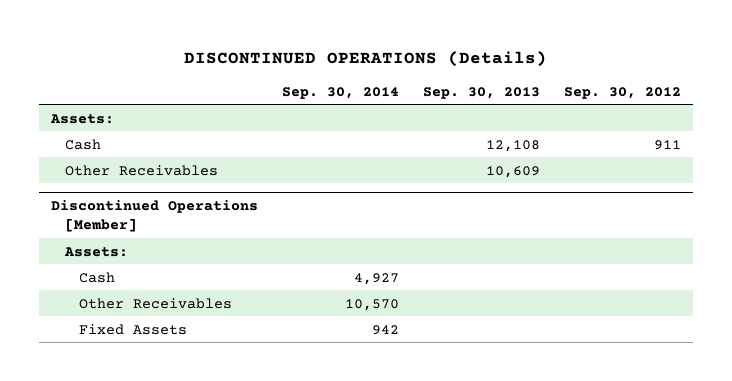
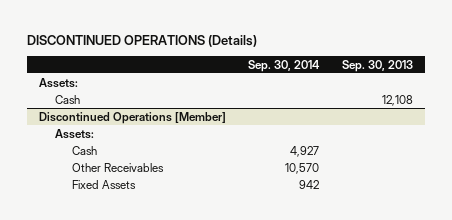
[563,86,681,99] Sep. 30, 2012 -> none
[64,164,218,176] Other Receivables -> none

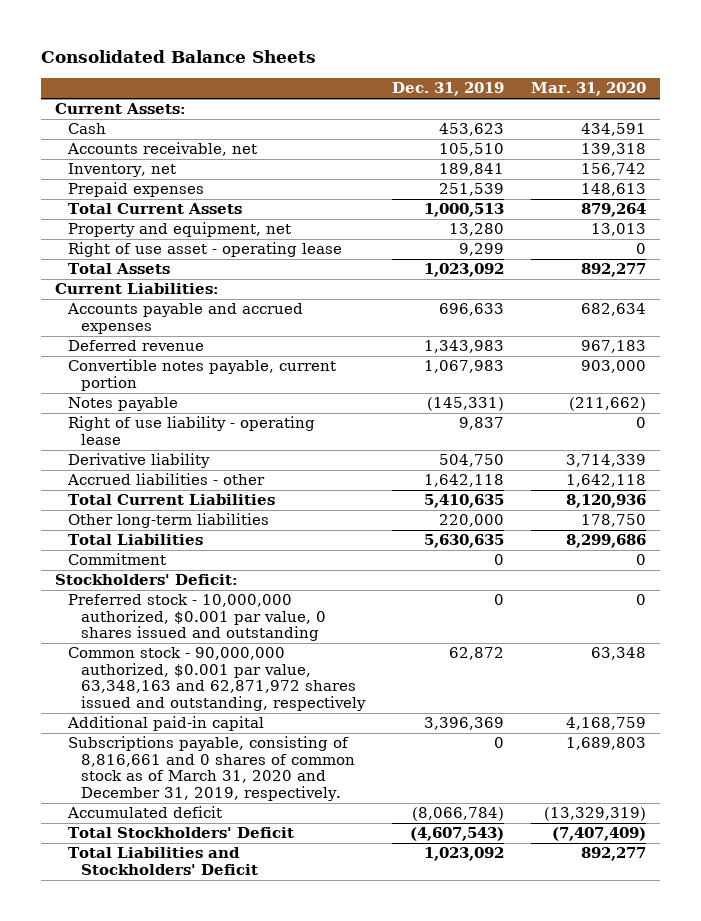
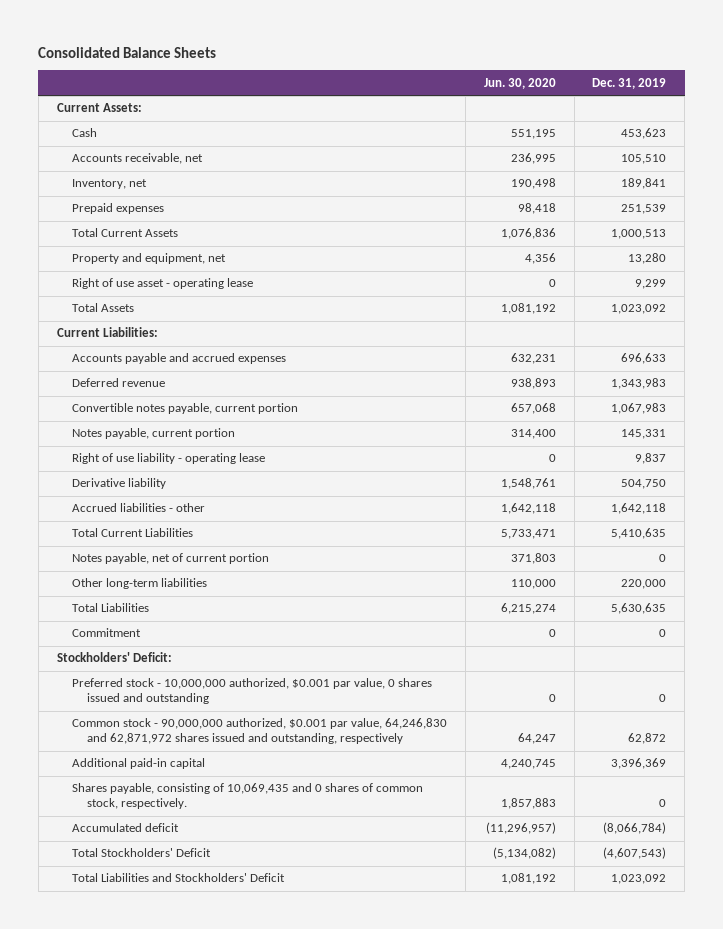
[531,82,647,97] Mar. 31, 2020 -> none
none -> [483,77,556,89] Jun. 30, 2020
[67,397,178,412] Notes payable -> [71,428,235,440] Notes payable, current portion
[426,397,504,412] (145,331) -> [621,429,667,440] 145,331
none -> [71,553,269,565] Notes payable, net of current portion
[67,647,366,711] Common stock - 90,000,000 authorized, $0.001 par value, 63,348,163 and 62,871,972 shares issued and outstanding, respectively -> [71,718,447,745] Common stock - 90,000,000 authorized, $0.001 par value, 64,246,830 and 62,871,972 shares issued and outstanding, respectively
[67,736,355,801] Subscriptions payable, consisting of 8,816,661 and 0 shares of common stock as of March 31, 2020 and December 31, 2019, respectively. -> none
none -> [71,783,423,810] Shares payable, consisting of 10,069,435 and 0 shares of common stock, respectively.

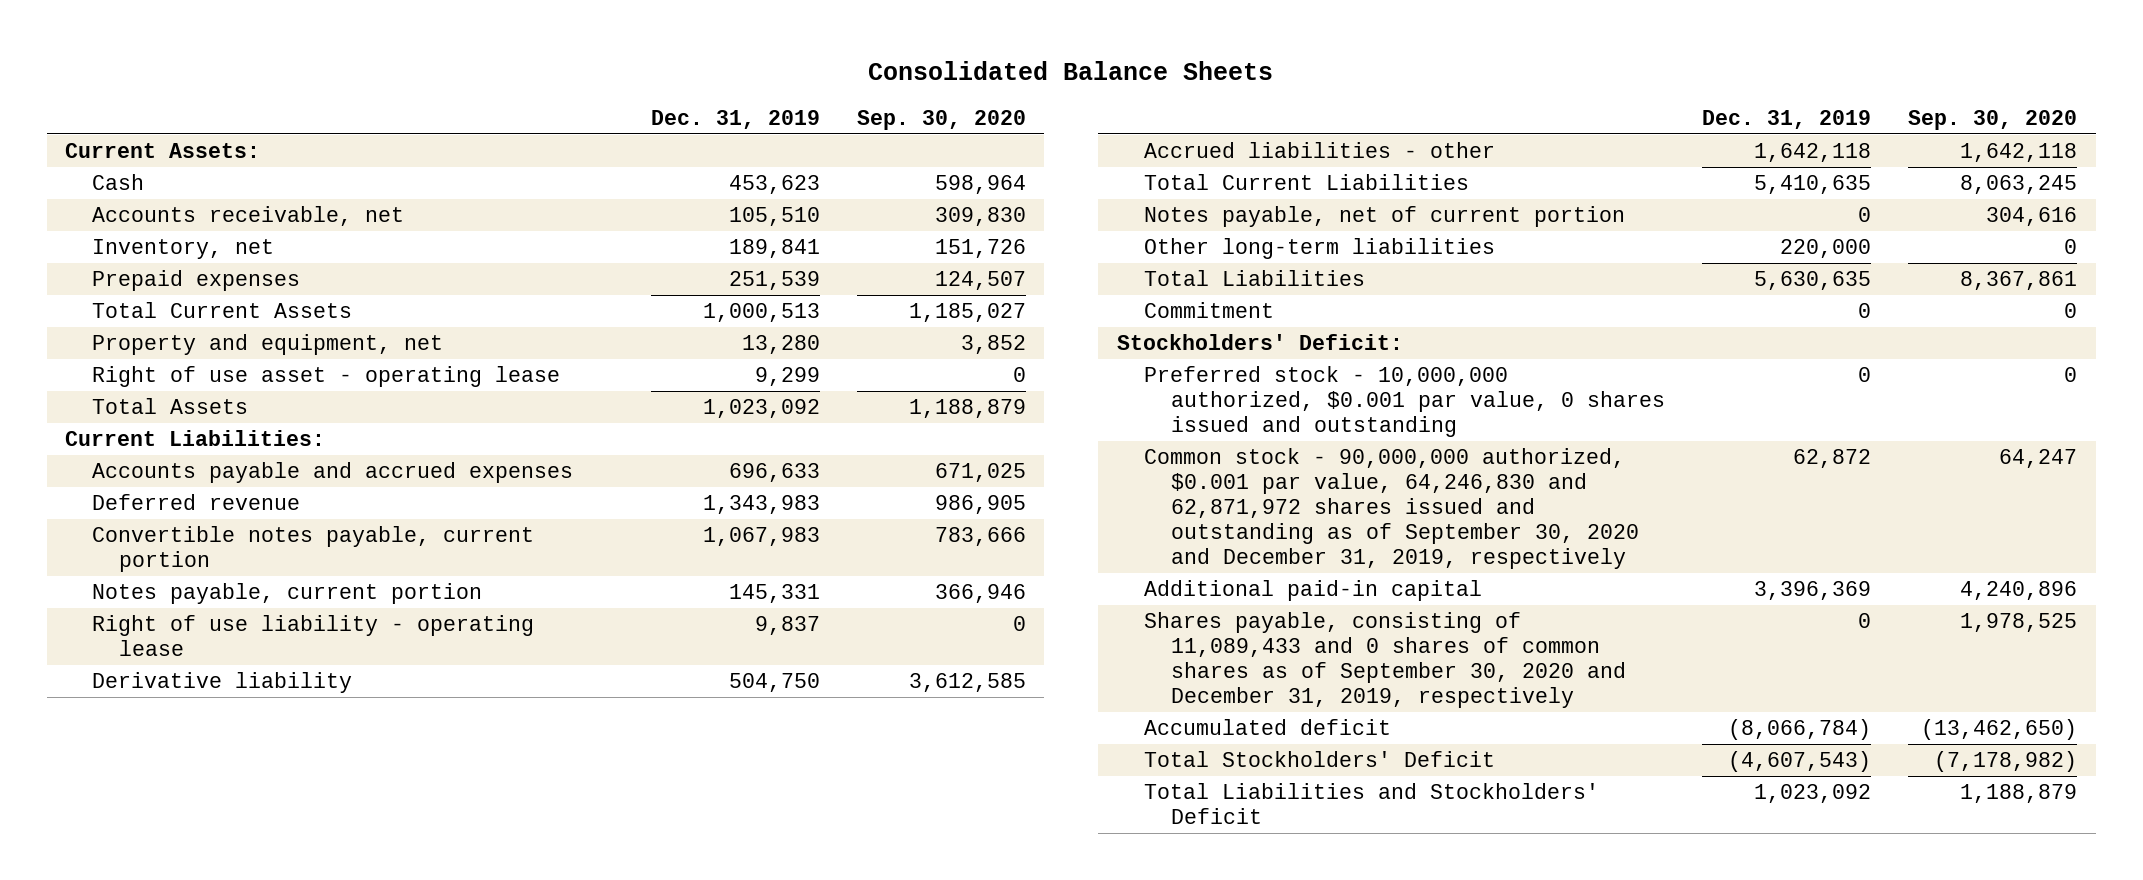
[483,77,556,89] Jun. 30, 2020 -> none
none -> [856,110,1026,131] Sep. 30, 2020
[71,718,447,745] Common stock - 90,000,000 authorized, $0.001 par value, 64,246,830 and 62,871,972 shares issued and outstanding, respectively -> [1144,448,1640,570] Common stock - 90,000,000 authorized, $0.001 par value, 64,246,830 and 62,871,972 shares issued and outstanding as of September 30, 2020 and December 31, 2019, respectively
[71,783,423,810] Shares payable, consisting of 10,069,435 and 0 shares of common stock, respectively. -> none
none -> [1144,612,1627,709] Shares payable, consisting of 11,089,433 and 0 shares of common shares as of September 30, 2020 and December 31, 2019, respectively

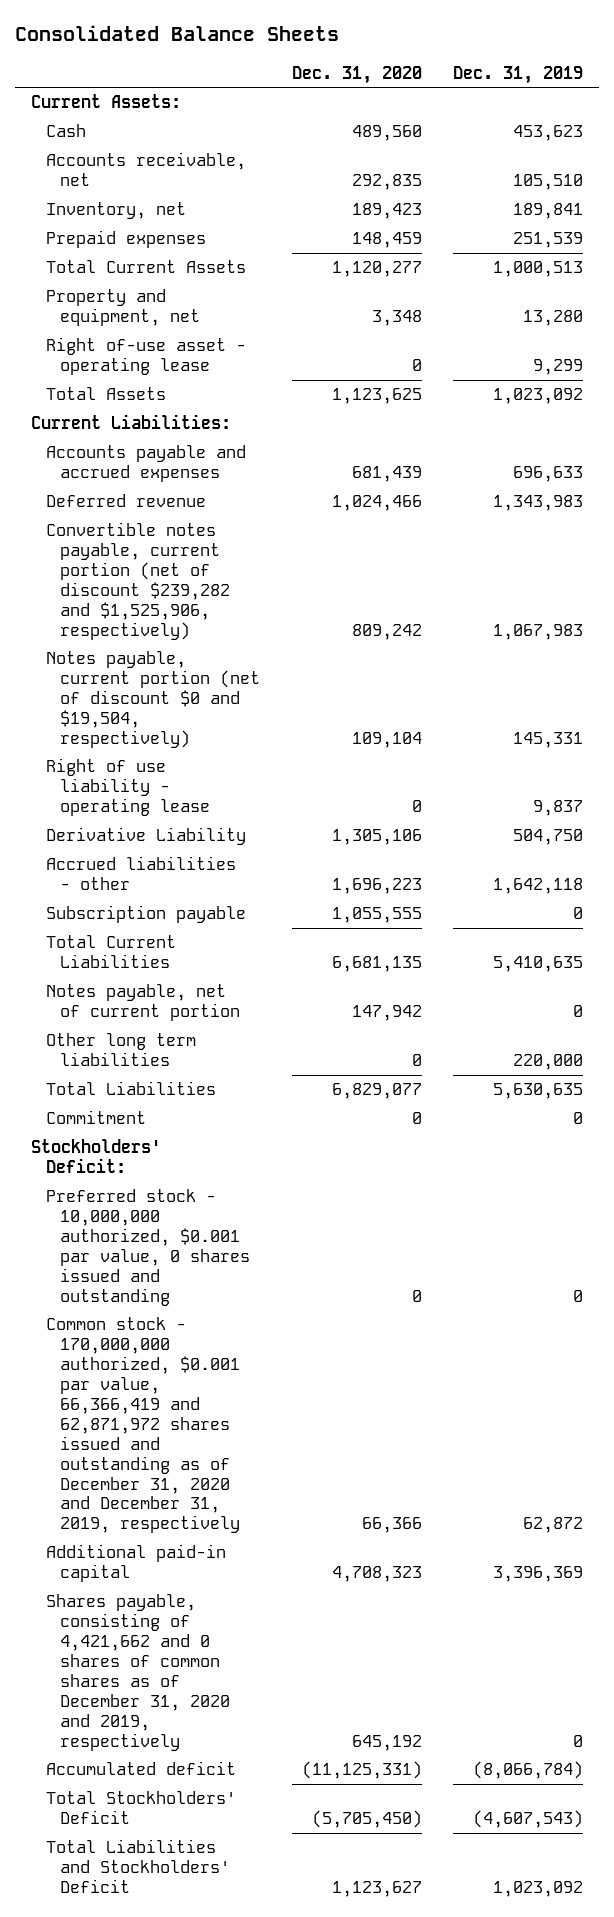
[856,110,1026,131] Sep. 30, 2020 -> none
none -> [291,65,422,84] Dec. 31, 2020
[92,366,561,388] Right of use asset - operating lease -> [45,337,246,376] Right of-use asset - operating lease
[92,526,535,573] Convertible notes payable, current portion -> [45,522,231,640] Convertible notes payable, current portion (net of discount $239,282 and $1,525,906, respectively)
[92,583,483,605] Notes payable, current portion -> [45,651,261,748] Notes payable, current portion (net of discount $0 and $19,504, respectively)
[92,672,353,694] Derivative liability -> [45,827,246,846] Derivative Liability
none -> [45,905,246,924] Subscription payable
[1144,238,1496,260] Other long-term liabilities -> [45,1033,196,1067] Other long term liabilities
[1144,448,1640,570] Common stock - 90,000,000 authorized, $0.001 par value, 64,246,830 and 62,871,972 shares issued and outstanding as of September 30, 2020 and December 31, 2019, respectively -> [45,1317,241,1534] Common stock - 170,000,000 authorized, $0.001 par value, 66,366,419 and 62,871,972 shares issued and outstanding as of December 31, 2020 and December 31, 2019, respectively
[1144,612,1627,709] Shares payable, consisting of 11,089,433 and 0 shares of common shares as of September 30, 2020 and December 31, 2019, respectively -> [45,1594,231,1751] Shares payable, consisting of 4,421,662 and 0 shares of common shares as of December 31, 2020 and 2019, respectively

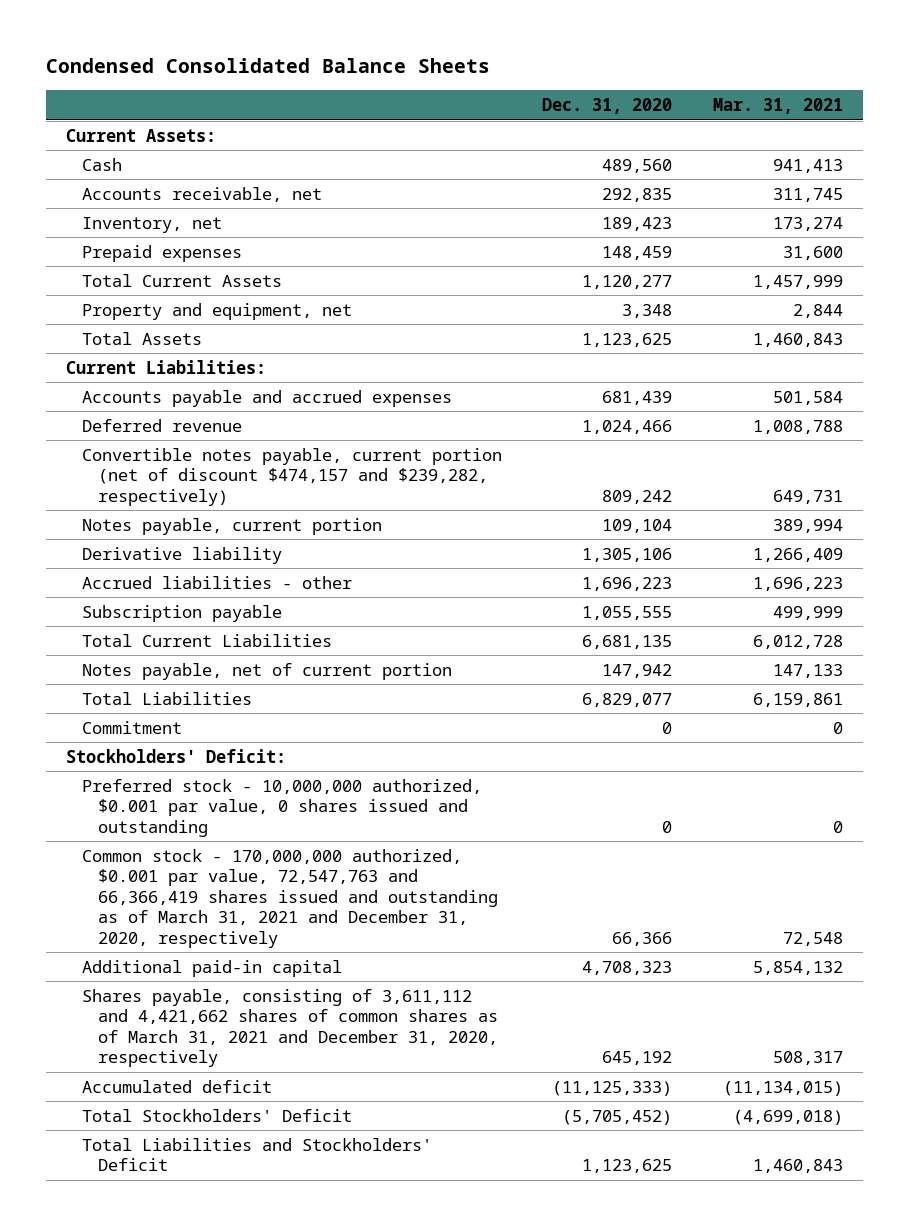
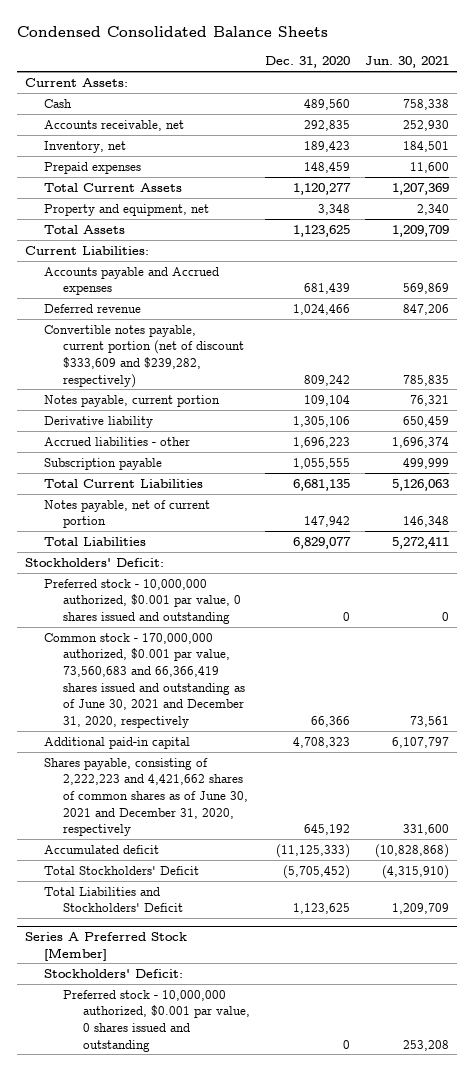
[712,97,843,114] Mar. 31, 2021 -> none
none -> [365,56,450,69] Jun. 30, 2021
[82,389,453,407] Accounts payable and accrued expenses -> [43,266,219,296] Accounts payable and Accrued expenses
[82,447,503,506] Convertible notes payable, current portion (net of discount $474,157 and $239,282, respectively) -> [43,324,245,388] Convertible notes payable, current portion (net of discount $333,609 and $239,282, respectively)
[82,720,183,734] Commitment -> none
[82,848,498,948] Common stock - 170,000,000 authorized, $0.001 par value, 72,547,763 and 66,366,419 shares issued and outstanding as of March 31, 2021 and December 31, 2020, respectively -> [43,632,246,728] Common stock - 170,000,000 authorized, $0.001 par value, 73,560,683 and 66,366,419 shares issued and outstanding as of June 30, 2021 and December 31, 2020, respectively
[82,988,498,1068] Shares payable, consisting of 3,611,112 and 4,421,662 shares of common shares as of March 31, 2021 and December 31, 2020, respectively -> [43,757,249,837] Shares payable, consisting of 2,222,223 and 4,421,662 shares of common shares as of June 30, 2021 and December 31, 2020, respectively
none -> [24,932,187,961] Series A Preferred Stock [Member]
none -> [43,968,183,978] Stockholders' Deficit:
none -> [63,989,250,1052] Preferred stock - 10,000,000 authorized, $0.001 par value, 0 shares issued and outstanding

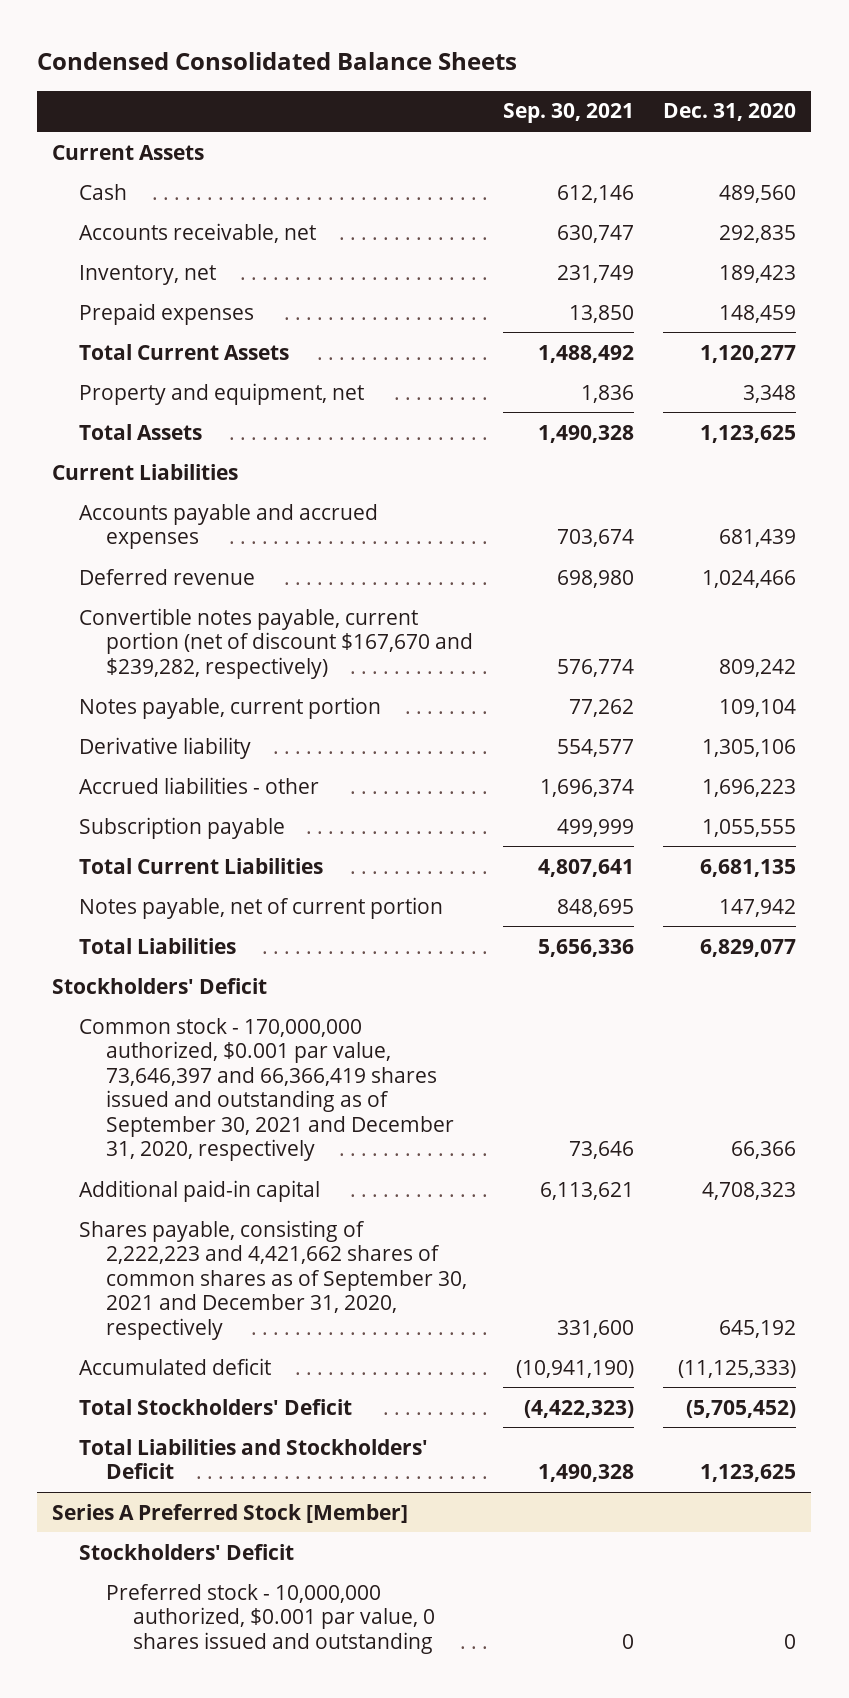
[365,56,450,69] Jun. 30, 2021 -> none
none -> [502,103,634,124] Sep. 30, 2021
[24,77,128,87] Current Assets: -> [52,144,205,160] Current Assets
[24,245,149,255] Current Liabilities: -> [52,463,239,480] Current Liabilities
[43,266,219,296] Accounts payable and Accrued expenses -> [79,503,379,550] Accounts payable and accrued expenses
[43,324,245,388] Convertible notes payable, current portion (net of discount $333,609 and $239,282, respectively) -> [79,607,473,679] Convertible notes payable, current portion (net of discount $167,670 and $239,282, respectively)
[43,578,242,625] Preferred stock - 10,000,000 authorized, $0.001 par value, 0 shares issued and outstanding -> none
[24,557,164,567] Stockholders' Deficit: -> [52,977,268,994] Stockholders' Deficit
[43,632,246,728] Common stock - 170,000,000 authorized, $0.001 par value, 73,560,683 and 66,366,419 shares issued and outstanding as of June 30, 2021 and December 31, 2020, respectively -> [79,1017,454,1162] Common stock - 170,000,000 authorized, $0.001 par value, 73,646,397 and 66,366,419 shares issued and outstanding as of September 30, 2021 and December 31, 2020, respectively
[43,757,249,837] Shares payable, consisting of 2,222,223 and 4,421,662 shares of common shares as of June 30, 2021 and December 31, 2020, respectively -> [79,1219,467,1340] Shares payable, consisting of 2,222,223 and 4,421,662 shares of common shares as of September 30, 2021 and December 31, 2020, respectively
[43,968,183,978] Stockholders' Deficit: -> [79,1543,295,1560] Stockholders' Deficit

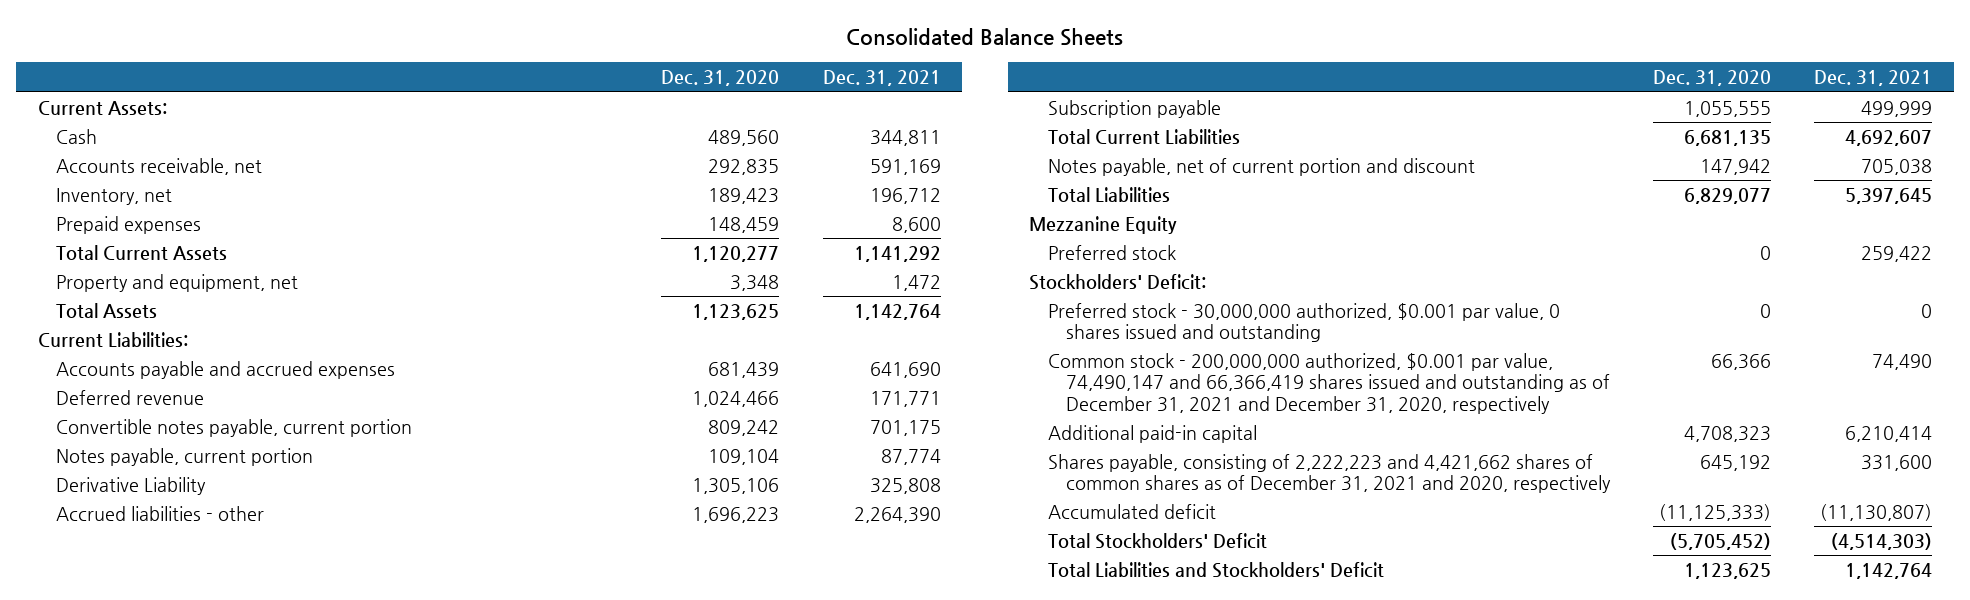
[37,51,518,70] Condensed Consolidated Balance Sheets -> [845,28,1123,47] Consolidated Balance Sheets
[502,103,634,124] Sep. 30, 2021 -> none
none -> [822,70,941,87] Dec. 31, 2021
[52,144,205,160] Current Assets -> [37,100,167,115] Current Assets:
[52,463,239,480] Current Liabilities -> [37,331,188,347] Current Liabilities:
[79,607,473,679] Convertible notes payable, current portion (net of discount $167,670 and $239,282, respectively) -> [55,418,412,437] Convertible notes payable, current portion
[79,736,252,759] Derivative liability -> [55,476,206,495] Derivative Liability
[79,896,444,919] Notes payable, net of current portion -> [1047,157,1475,176] Notes payable, net of current portion and discount
none -> [1029,215,1178,234] Mezzanine Equity
none -> [1047,244,1176,260] Preferred stock
[52,977,268,994] Stockholders' Deficit -> [1029,273,1207,290] Stockholders' Deficit:
none -> [1047,302,1560,343] Preferred stock - 30,000,000 authorized, $0.001 par value, 0 shares issued and outstanding
[79,1017,454,1162] Common stock - 170,000,000 authorized, $0.001 par value, 73,646,397 and 66,366,419 shares issued and outstanding as of September 30, 2021 and December 31, 2020, respectively -> [1047,352,1610,414] Common stock - 200,000,000 authorized, $0.001 par value, 74,490,147 and 66,366,419 shares issued and outstanding as of December 31, 2021 and December 31, 2020, respectively
[79,1219,467,1340] Shares payable, consisting of 2,222,223 and 4,421,662 shares of common shares as of September 30, 2021 and December 31, 2020, respectively -> [1047,453,1611,494] Shares payable, consisting of 2,222,223 and 4,421,662 shares of common shares as of December 31, 2021 and 2020, respectively
[52,1503,409,1523] Series A Preferred Stock [Member] -> none
[79,1543,295,1560] Stockholders' Deficit -> none
[105,1583,435,1654] Preferred stock - 10,000,000 authorized, $0.001 par value, 0 shares issued and outstanding -> none

